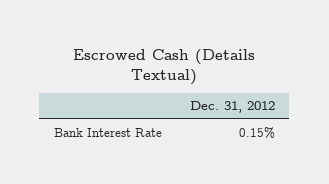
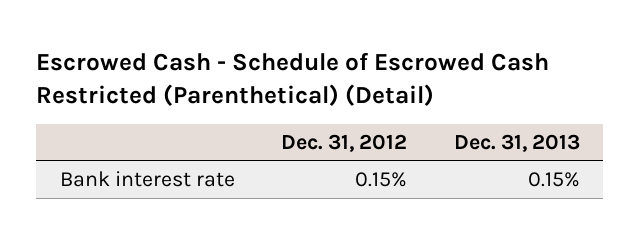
[73,48,256,86] Escrowed Cash (Details Textual) -> [36,52,550,106] Escrowed Cash - Schedule of Escrowed Cash Restricted (Parenthetical) (Detail)
none -> [453,133,580,152] Dec. 31, 2013
[53,128,162,138] Bank Interest Rate -> [59,170,235,187] Bank interest rate

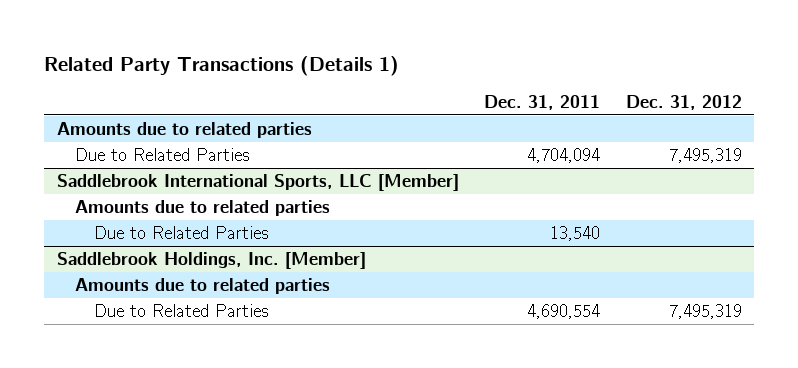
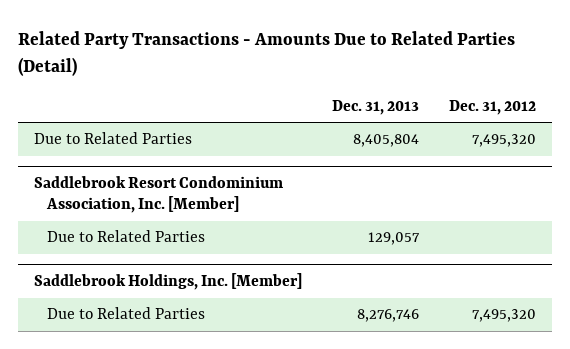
[43,56,399,77] Related Party Transactions (Details 1) -> [18,31,516,76] Related Party Transactions - Amounts Due to Related Parties (Detail)
[484,94,601,110] Dec. 31, 2011 -> none
none -> [331,99,419,115] Dec. 31, 2013
[56,122,312,139] Amounts due to related parties -> none
[56,174,459,192] Saddlebrook International Sports, LLC [Member] -> none
[75,200,331,217] Amounts due to related parties -> none
[668,148,742,164] 7,495,319 -> [472,134,537,148] 7,495,320
none -> [33,176,283,214] Saddlebrook Resort Condominium Association, Inc. [Member]
[75,278,331,295] Amounts due to related parties -> none
[668,304,742,320] 7,495,319 -> [472,309,537,323] 7,495,320

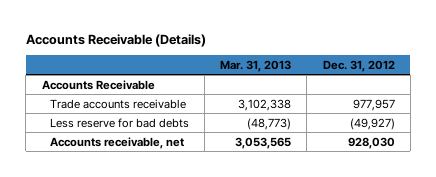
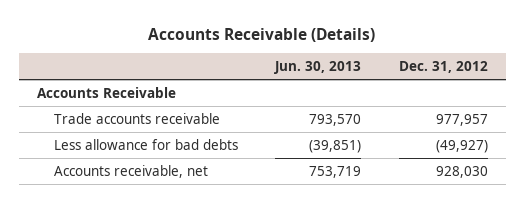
[220,59,292,72] Mar. 31, 2013 -> none
none -> [274,60,362,74] Jun. 30, 2013
[49,117,189,128] Less reserve for bad debts -> [54,138,239,150] Less allowance for bad debts

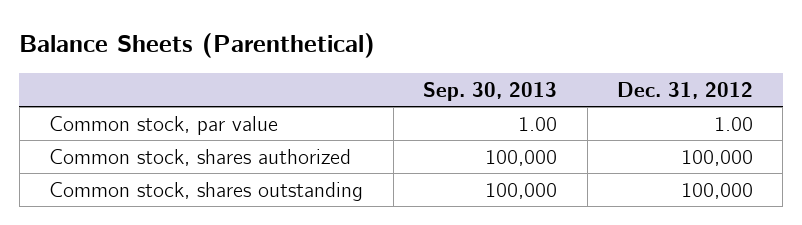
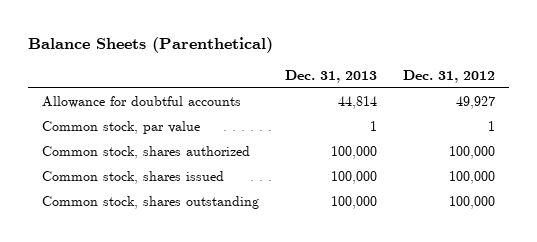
[423,81,558,101] Sep. 30, 2013 -> none
none -> [285,69,378,83] Dec. 31, 2013
none -> [41,96,241,109] Allowance for doubtful accounts
[713,116,753,131] 1.00 -> [488,121,496,132] 1
none -> [41,171,224,185] Common stock, shares issued

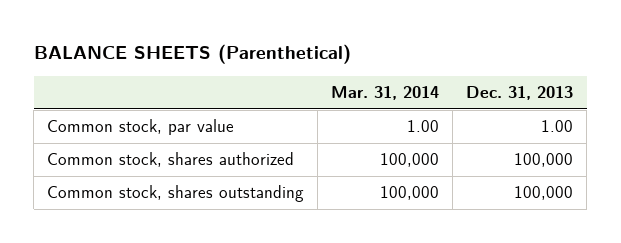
[28,37,274,54] Balance Sheets (Parenthetical) -> [33,44,351,65] BALANCE SHEETS (Parenthetical)
[403,69,496,83] Dec. 31, 2012 -> none
none -> [331,85,440,100] Mar. 31, 2014
[41,96,241,109] Allowance for doubtful accounts -> none
[370,121,378,132] 1 -> [541,120,574,133] 1.00
[41,171,224,185] Common stock, shares issued -> none

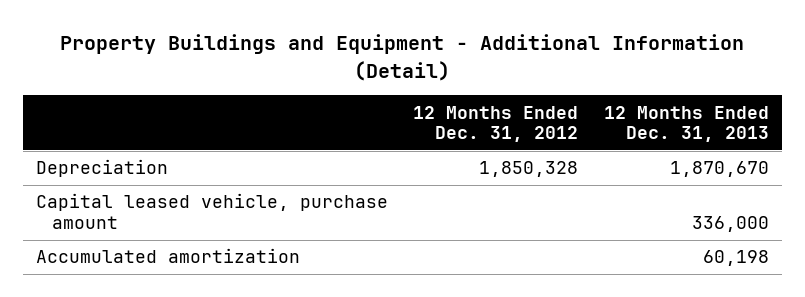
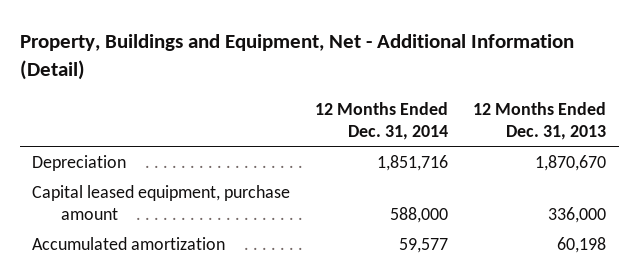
[60,34,745,81] Property Buildings and Equipment - Additional Information (Detail) -> [19,33,574,81] Property, Buildings and Equipment, Net - Additional Information (Detail)
[413,105,579,143] 12 Months Ended Dec. 31, 2012 -> none
none -> [315,102,449,141] 12 Months Ended Dec. 31, 2014
[35,193,388,229] Capital leased vehicle, purchase amount -> [32,184,291,220] Capital leased equipment, purchase amount

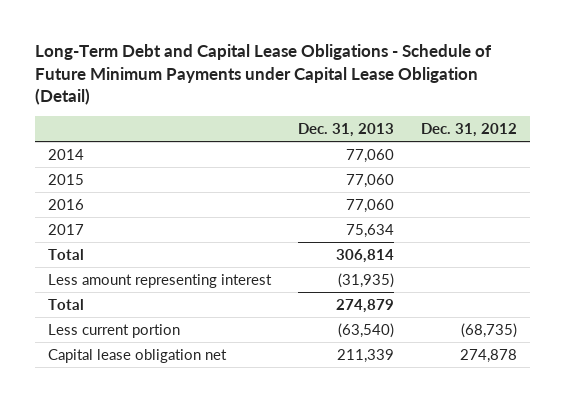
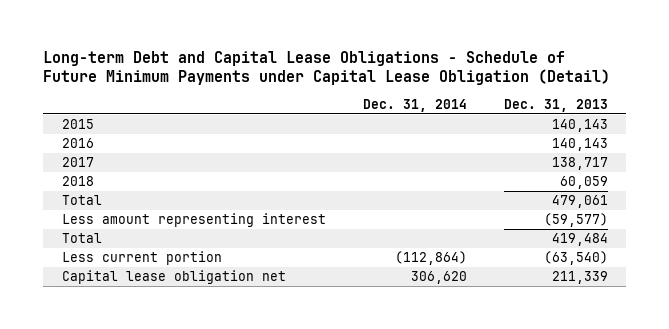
[35,44,493,106] Long-Term Debt and Capital Lease Obligations - Schedule of Future Minimum Payments under Capital Lease Obligation (Detail) -> [43,50,611,86] Long-term Debt and Capital Lease Obligations - Schedule of Future Minimum Payments under Capital Lease Obligation (Detail)
[421,122,518,137] Dec. 31, 2012 -> none
none -> [362,98,467,112] Dec. 31, 2014
[48,148,85,160] 2014 -> none
[346,173,395,188] 77,060 -> [551,118,608,132] 140,143
[346,198,395,213] 77,060 -> [551,137,608,151] 140,143
[346,223,395,238] 75,634 -> [551,156,608,170] 138,717
none -> [61,175,94,186] 2018
[336,248,395,263] 306,814 -> [551,194,608,208] 479,061
[338,272,395,288] (31,935) -> [543,212,608,227] (59,577)
[336,298,395,313] 274,879 -> [551,232,608,246] 419,484

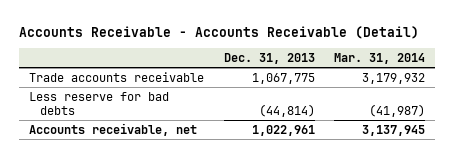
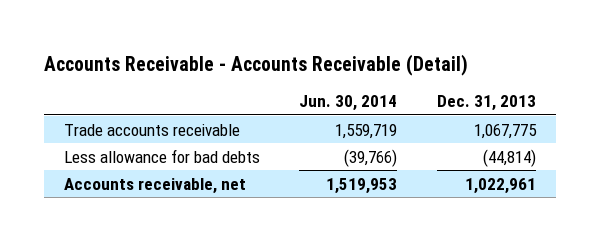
[334,52,426,64] Mar. 31, 2014 -> none
none -> [299,95,398,112] Jun. 30, 2014
[29,91,170,116] Less reserve for bad debts -> [63,148,260,163] Less allowance for bad debts

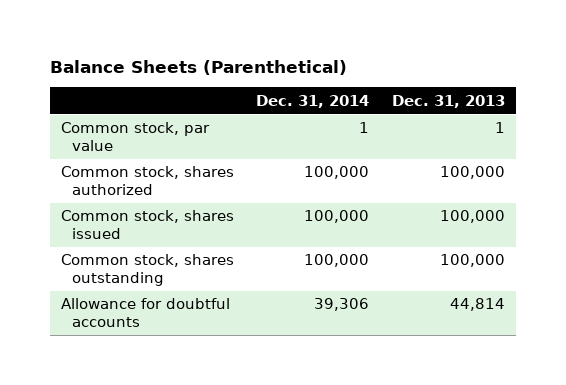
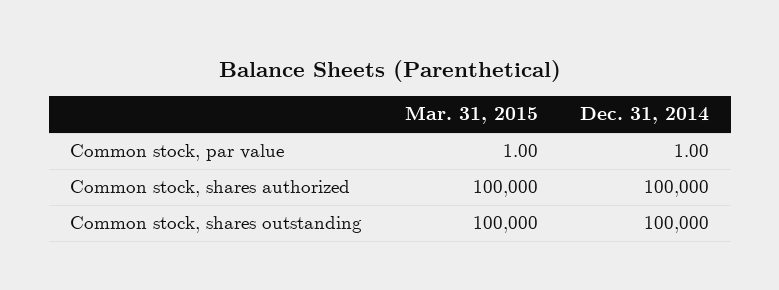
[391,94,505,108] Dec. 31, 2013 -> none
none -> [404,106,538,125] Mar. 31, 2015
[359,122,370,134] 1 -> [674,144,710,158] 1.00
[61,210,235,239] Common stock, shares issued -> none
[61,298,231,327] Allowance for doubtful accounts -> none

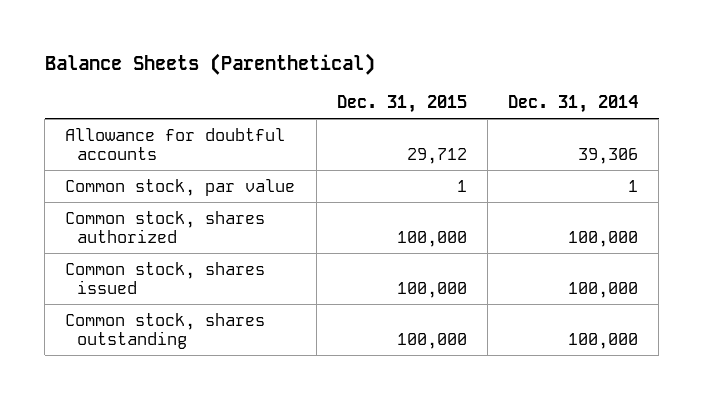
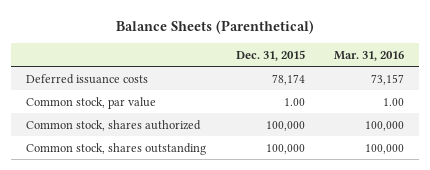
[507,95,638,114] Dec. 31, 2014 -> none
none -> [334,50,405,61] Mar. 31, 2016
[65,127,286,160] Allowance for doubtful accounts -> none
none -> [25,73,148,84] Deferred issuance costs
[456,179,467,192] 1 -> [283,97,305,106] 1.00
[65,261,266,294] Common stock, shares issued -> none

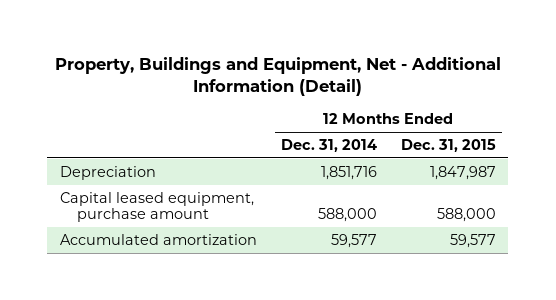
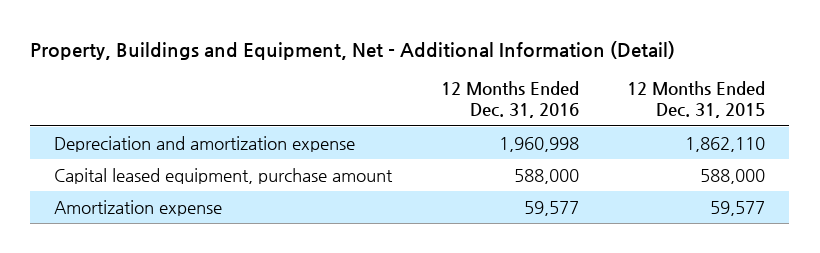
[280,139,377,153] Dec. 31, 2014 -> none
none -> [440,81,579,119] 12 Months Ended Dec. 31, 2016
[59,165,156,180] Depreciation -> none
none -> [54,135,356,152] Depreciation and amortization expense
[59,233,257,245] Accumulated amortization -> [54,199,223,216] Amortization expense

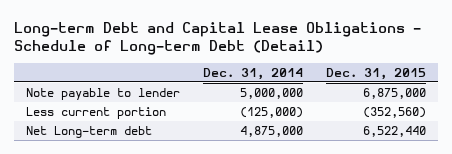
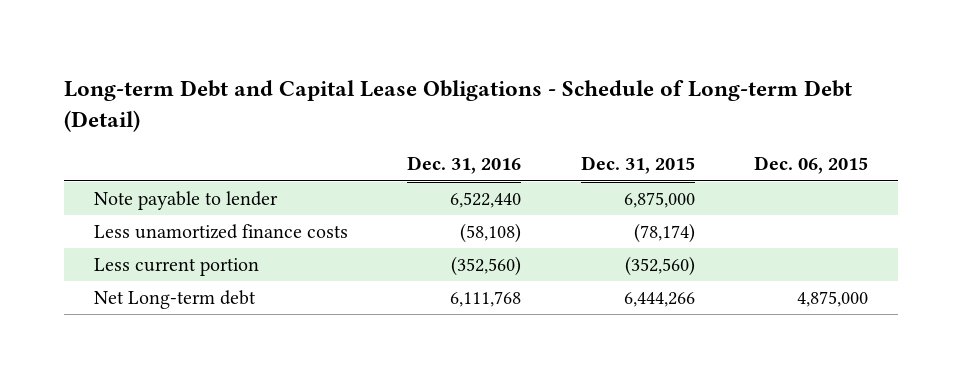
[202,67,303,80] Dec. 31, 2014 -> none
none -> [407,156,522,175] Dec. 31, 2016
none -> [753,156,868,175] Dec. 06, 2015
none -> [94,224,349,240] Less unamortized finance costs
[362,125,426,137] 6,522,440 -> [623,292,695,308] 6,444,266

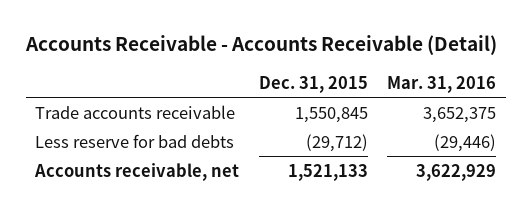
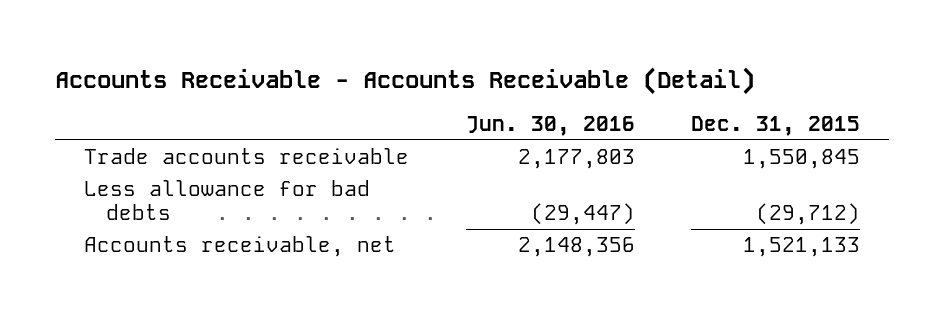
[387,75,497,93] Mar. 31, 2016 -> none
none -> [465,116,635,137] Jun. 30, 2016
[35,133,235,148] Less reserve for bad debts -> [83,180,370,221] Less allowance for bad debts

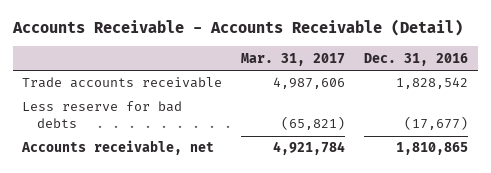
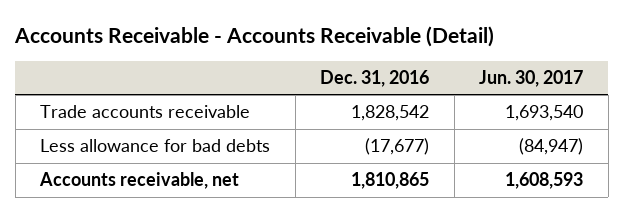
[241,52,346,66] Mar. 31, 2017 -> none
none -> [479,70,584,88] Jun. 30, 2017
[22,101,183,129] Less reserve for bad debts -> [40,139,271,153] Less allowance for bad debts

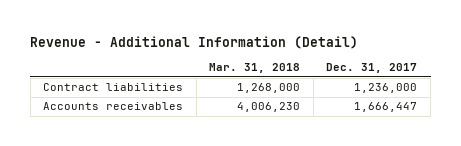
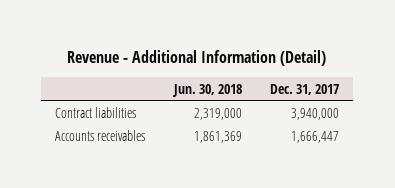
[209,63,301,74] Mar. 31, 2018 -> none
none -> [171,83,242,97] Jun. 30, 2018
[354,83,418,94] 1,236,000 -> [291,107,340,120] 3,940,000

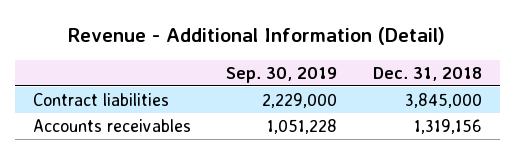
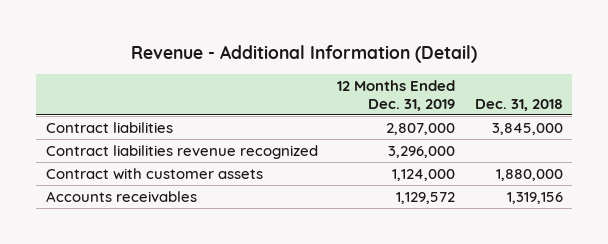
[226,66,338,83] Sep. 30, 2019 -> none
none -> [337,79,456,111] 12 Months Ended Dec. 31, 2019
none -> [45,144,318,159] Contract liabilities revenue recognized
none -> [45,167,263,180] Contract with customer assets

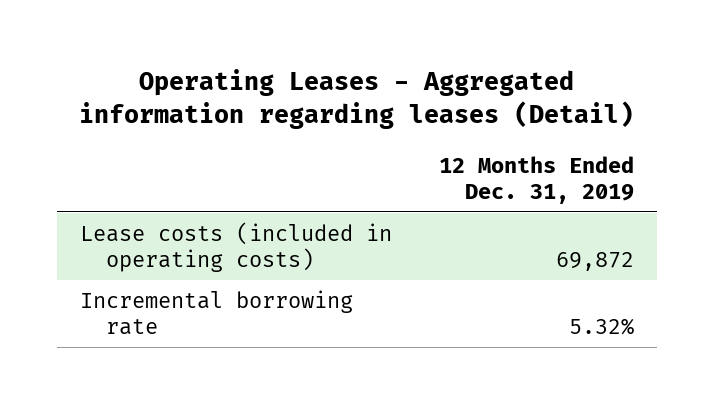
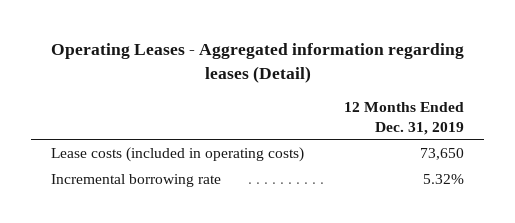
[555,252,634,272] 69,872 -> [420,147,465,160] 73,650

